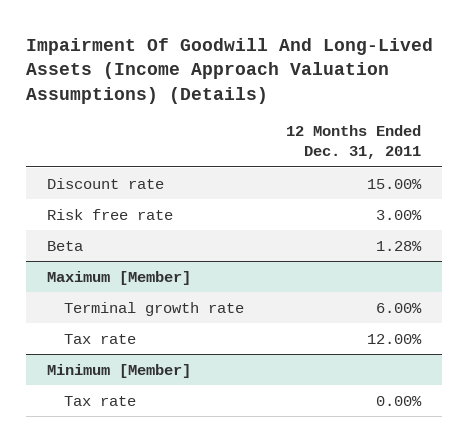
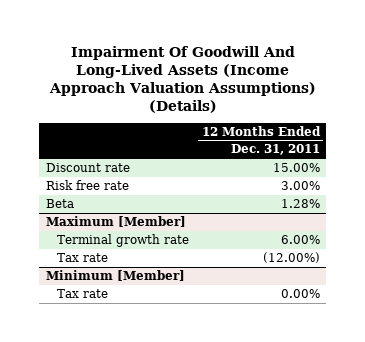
[366,333,422,344] 12.00% -> [262,252,320,264] (12.00%)

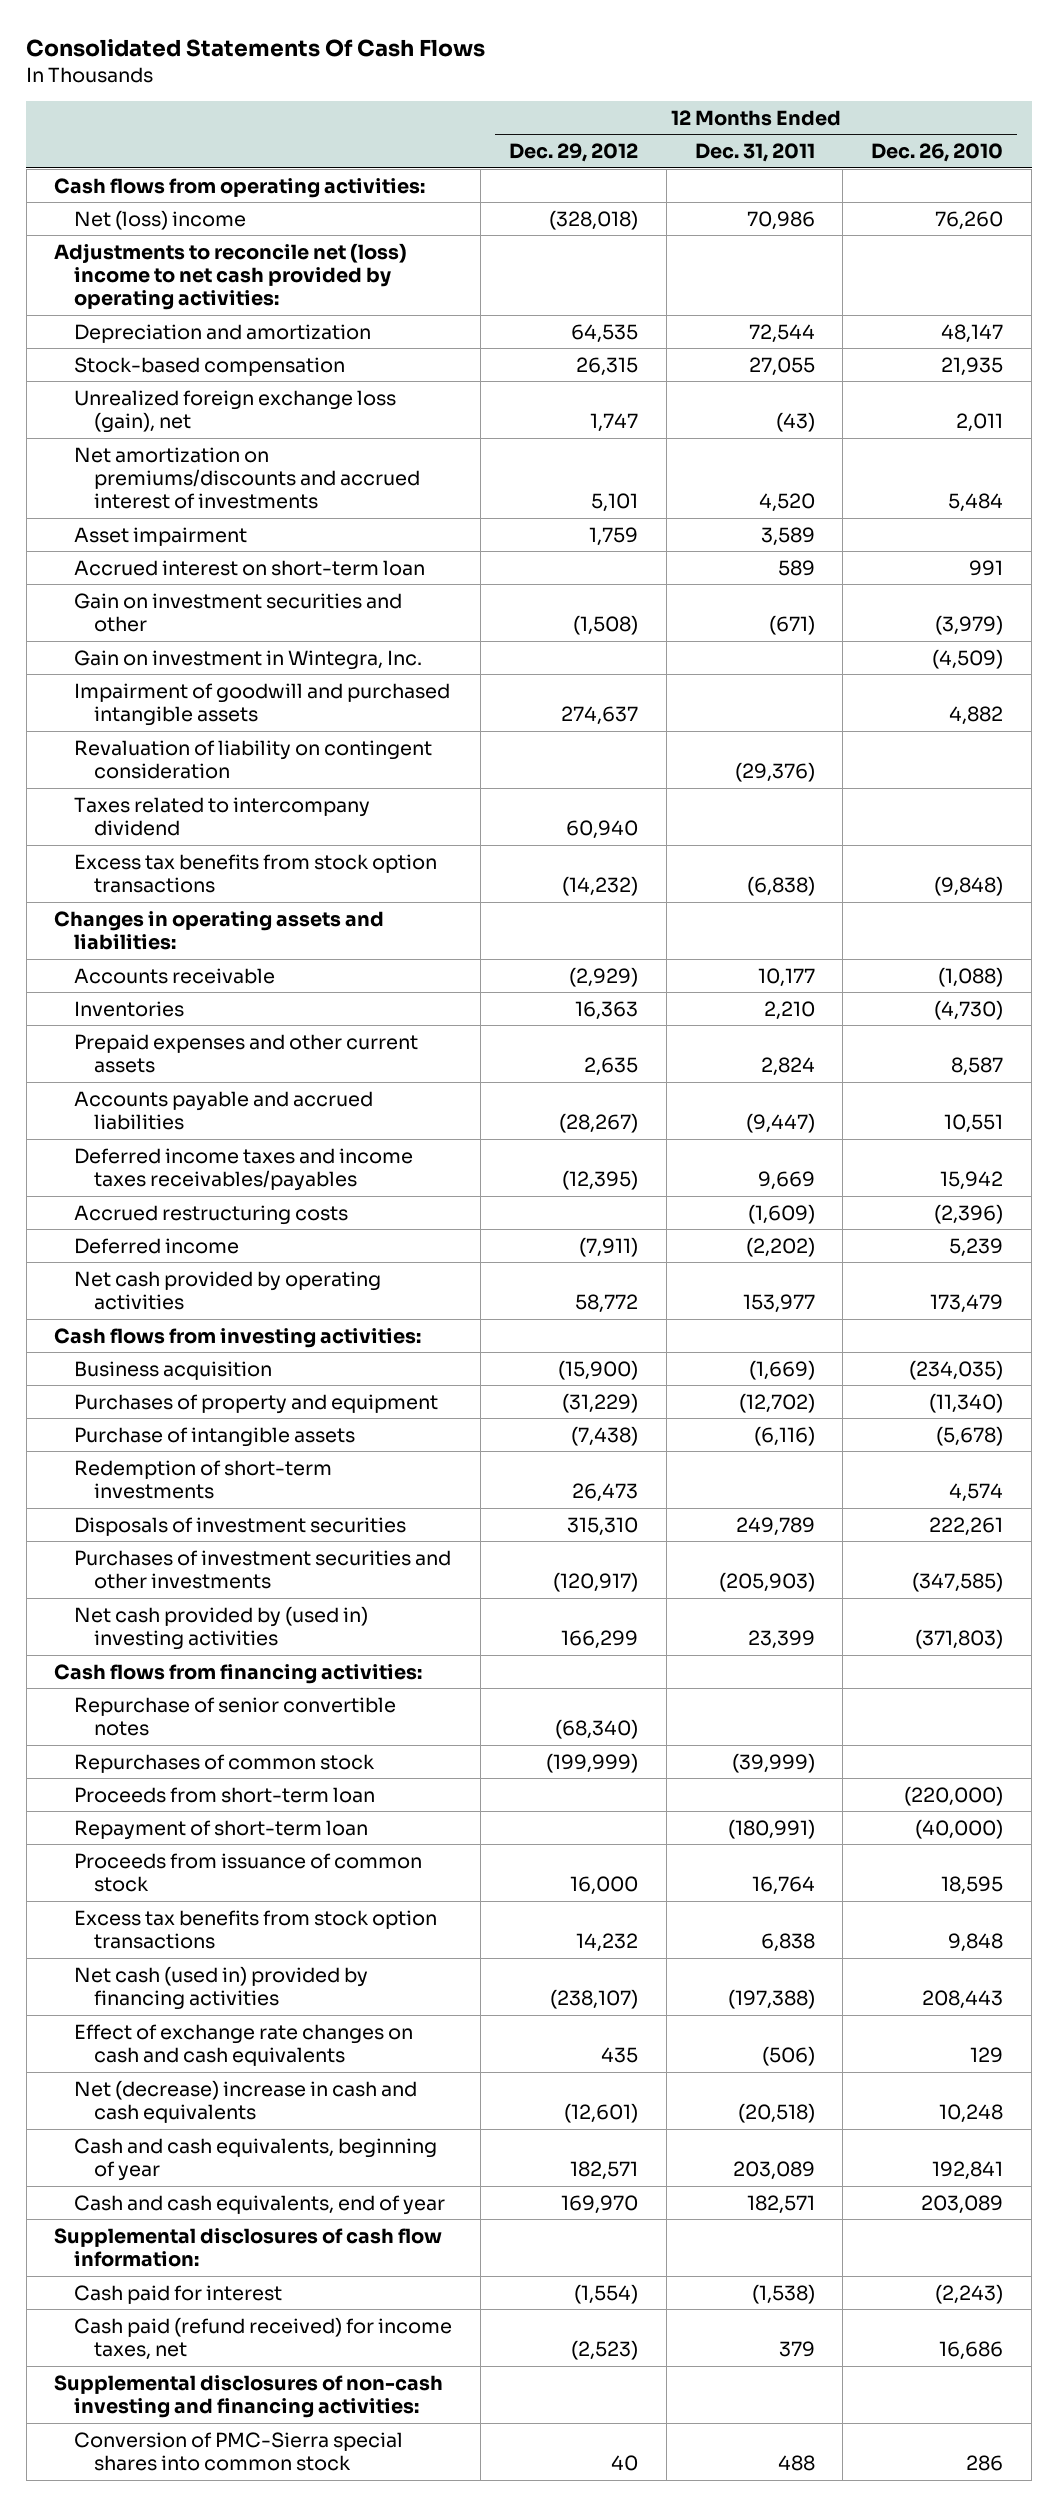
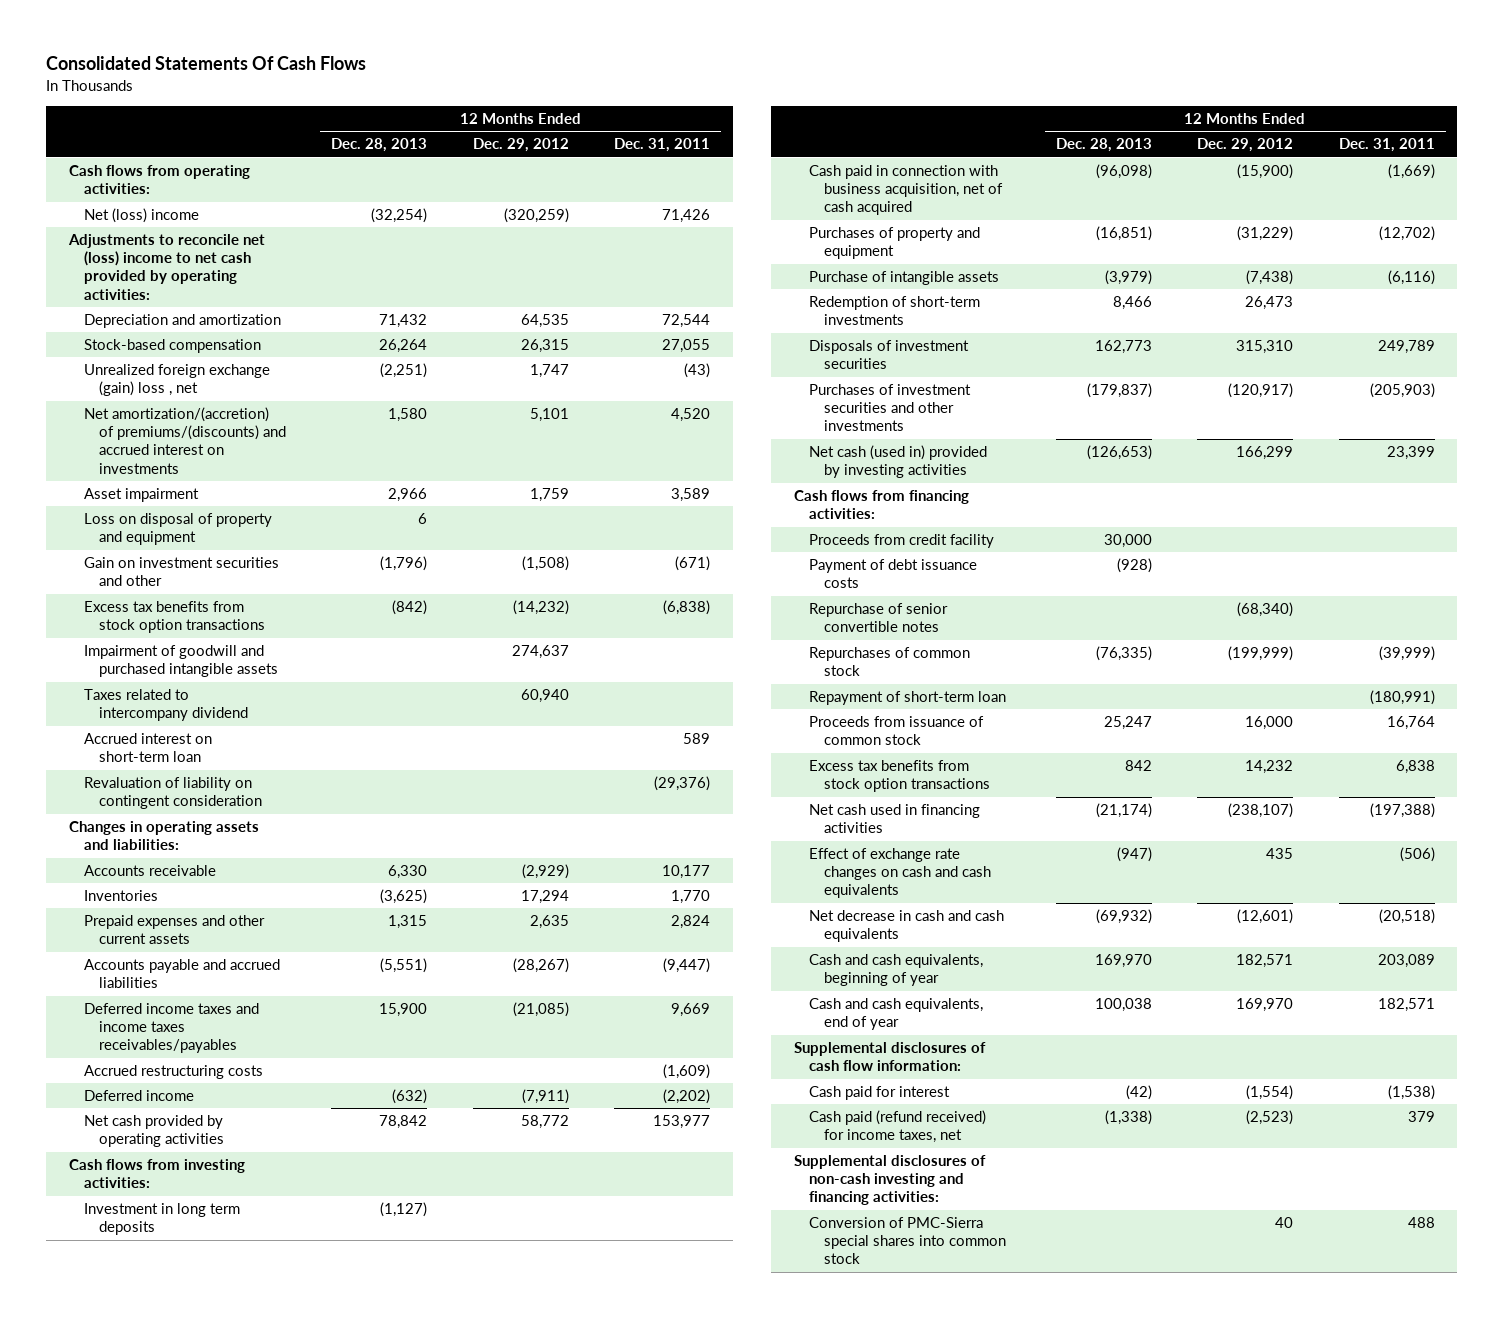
[871,143,1004,163] Dec. 26, 2010 -> none
none -> [331,138,428,153] Dec. 28, 2013
[548,209,638,230] (328,018) -> [503,208,569,224] (320,259)
[746,210,815,230] 70,986 -> [662,209,711,224] 71,426
[74,389,397,434] Unrealized foreign exchange loss (gain), net -> [83,364,270,397] Unrealized foreign exchange (gain) loss , net
[74,446,421,510] Net amortization on premiums/discounts and accrued interest of investments -> [83,407,286,474] Net amortization/(accretion) of premiums/(discounts) and accrued interest on investments
none -> [83,513,272,546] Loss on disposal of property and equipment
[74,649,423,670] Gain on investment in Wintegra, Inc. -> none
[74,853,438,894] Excess tax benefits from stock option transactions -> [83,601,265,634] Excess tax benefits from stock option transactions
[74,559,426,576] Accrued interest on short-term loan -> [83,733,212,763] Accrued interest on short-term loan
[74,739,433,780] Revaluation of liability on contingent consideration -> [83,777,262,810] Revaluation of liability on contingent consideration
[574,1000,638,1020] 16,363 -> [520,890,569,905] 17,294
[763,1000,815,1020] 2,210 -> [671,890,711,905] 1,770
[561,1170,638,1191] (12,395) -> [512,1002,569,1018] (21,085)
none -> [83,1203,240,1236] Investment in long term deposits
[74,1360,273,1380] Business acquisition -> [808,165,1003,216] Cash paid in connection with business acquisition, net of cash acquired
[74,1605,369,1651] Net cash provided by (used in) investing activities -> [808,445,987,479] Net cash (used in) provided by investing activities
none -> [808,534,994,549] Proceeds from credit facility
none -> [808,559,977,589] Payment of debt issuance costs
[74,1786,376,1803] Proceeds from short-term loan -> none
[74,1965,369,2011] Net cash (used in) provided by financing activities -> [808,804,980,834] Net cash used in financing activities
[74,2079,418,2124] Net (decrease) increase in cash and cash equivalents -> [808,910,1004,943] Net decrease in cash and cash equivalents

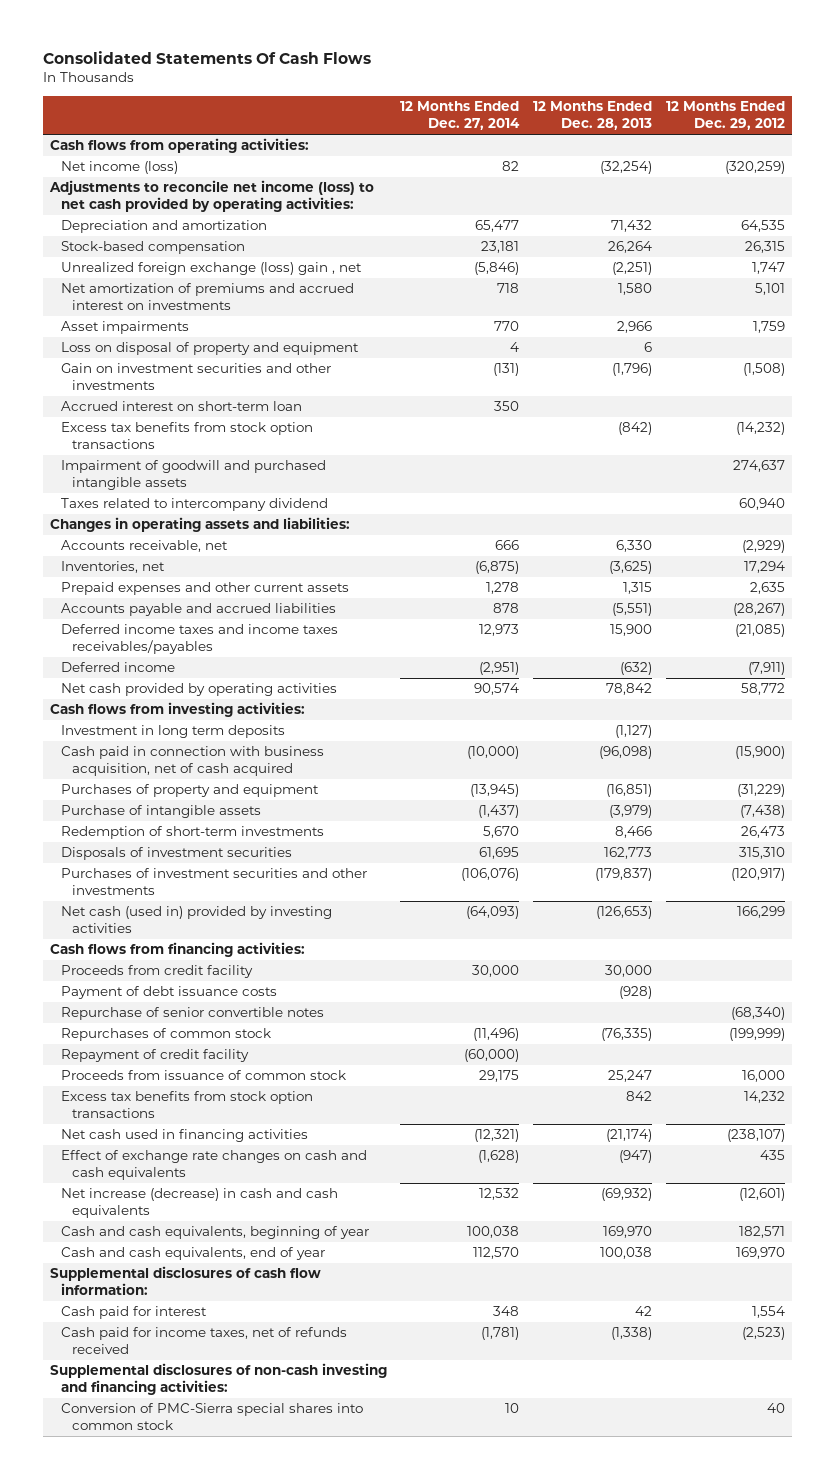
[614,138,711,153] Dec. 31, 2011 -> none
none -> [400,101,521,131] 12 Months Ended Dec. 27, 2014
[83,208,199,224] Net (loss) income -> [61,161,179,175] Net income (loss)
[68,234,266,300] Adjustments to reconcile net (loss) income to net cash provided by operating activities: -> [48,180,374,213] Adjustments to reconcile net income (loss) to net cash provided by operating activities:
[83,364,270,397] Unrealized foreign exchange (gain) loss , net -> [61,262,363,276] Unrealized foreign exchange (loss) gain , net
[83,407,286,474] Net amortization/(accretion) of premiums/(discounts) and accrued interest on investments -> [61,283,355,311] Net amortization of premiums and accrued interest on investments
[83,488,199,503] Asset impairment -> [61,321,190,335] Asset impairments
[83,557,279,587] Gain on investment securities and other -> [61,363,332,391] Gain on investment securities and other investments
[83,733,212,763] Accrued interest on short-term loan -> [61,401,303,412] Accrued interest on short-term loan
[83,777,262,810] Revaluation of liability on contingent consideration -> none
[83,865,216,877] Accounts receivable -> [61,540,229,553] Accounts receivable, net
[83,890,158,902] Inventories -> [61,561,166,574] Inventories, net
[83,1065,263,1080] Accrued restructuring costs -> none
[808,691,1006,706] Repayment of short-term loan -> [61,1049,250,1063] Repayment of credit facility
[808,910,1004,943] Net decrease in cash and cash equivalents -> [61,1188,339,1219] Net increase (decrease) in cash and cash equivalents
[1125,1085,1152,1101] (42) -> [635,1306,653,1317] 42
[1246,1085,1294,1101] (1,554) -> [751,1306,785,1319] 1,554
[808,1110,986,1144] Cash paid (refund received) for income taxes, net -> [61,1327,348,1355] Cash paid for income taxes, net of refunds received

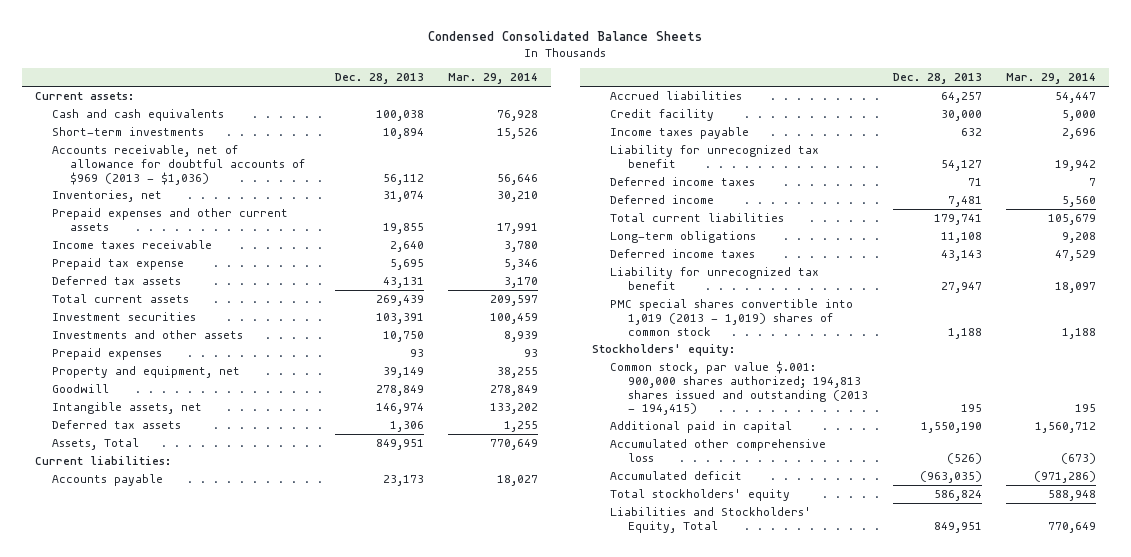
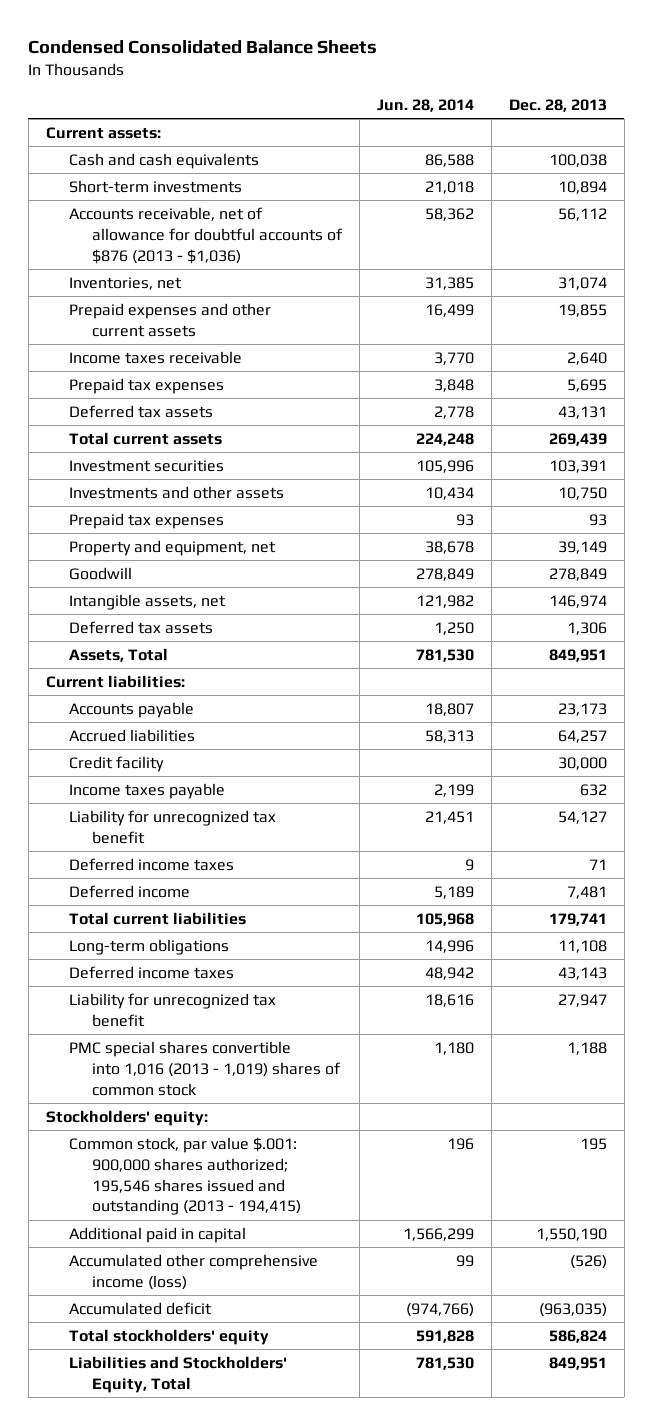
[448,73,539,85] Mar. 29, 2014 -> none
none -> [376,98,474,112] Jun. 28, 2014
[52,145,306,185] Accounts receivable, net of allowance for doubtful accounts of $969 (2013 - $1,036) -> [68,206,344,264] Accounts receivable, net of allowance for doubtful accounts of $876 (2013 - $1,036)
[52,258,185,271] Prepaid tax expense -> [68,377,224,394] Prepaid tax expenses
[52,348,163,361] Prepaid expenses -> [68,512,224,529] Prepaid tax expenses
[610,299,854,336] PMC special shares convertible into 1,019 (2013 - 1,019) shares of common stock -> [68,1040,342,1096] PMC special shares convertible into 1,016 (2013 - 1,019) shares of common stock
[610,361,869,416] Common stock, par value $.001: 900,000 shares authorized; 194,813 shares issued and outstanding (2013 - 194,415) -> [68,1136,302,1216] Common stock, par value $.001: 900,000 shares authorized; 195,546 shares issued and outstanding (2013 - 194,415)
[610,439,827,462] Accumulated other comprehensive loss -> [68,1253,318,1290] Accumulated other comprehensive income (loss)

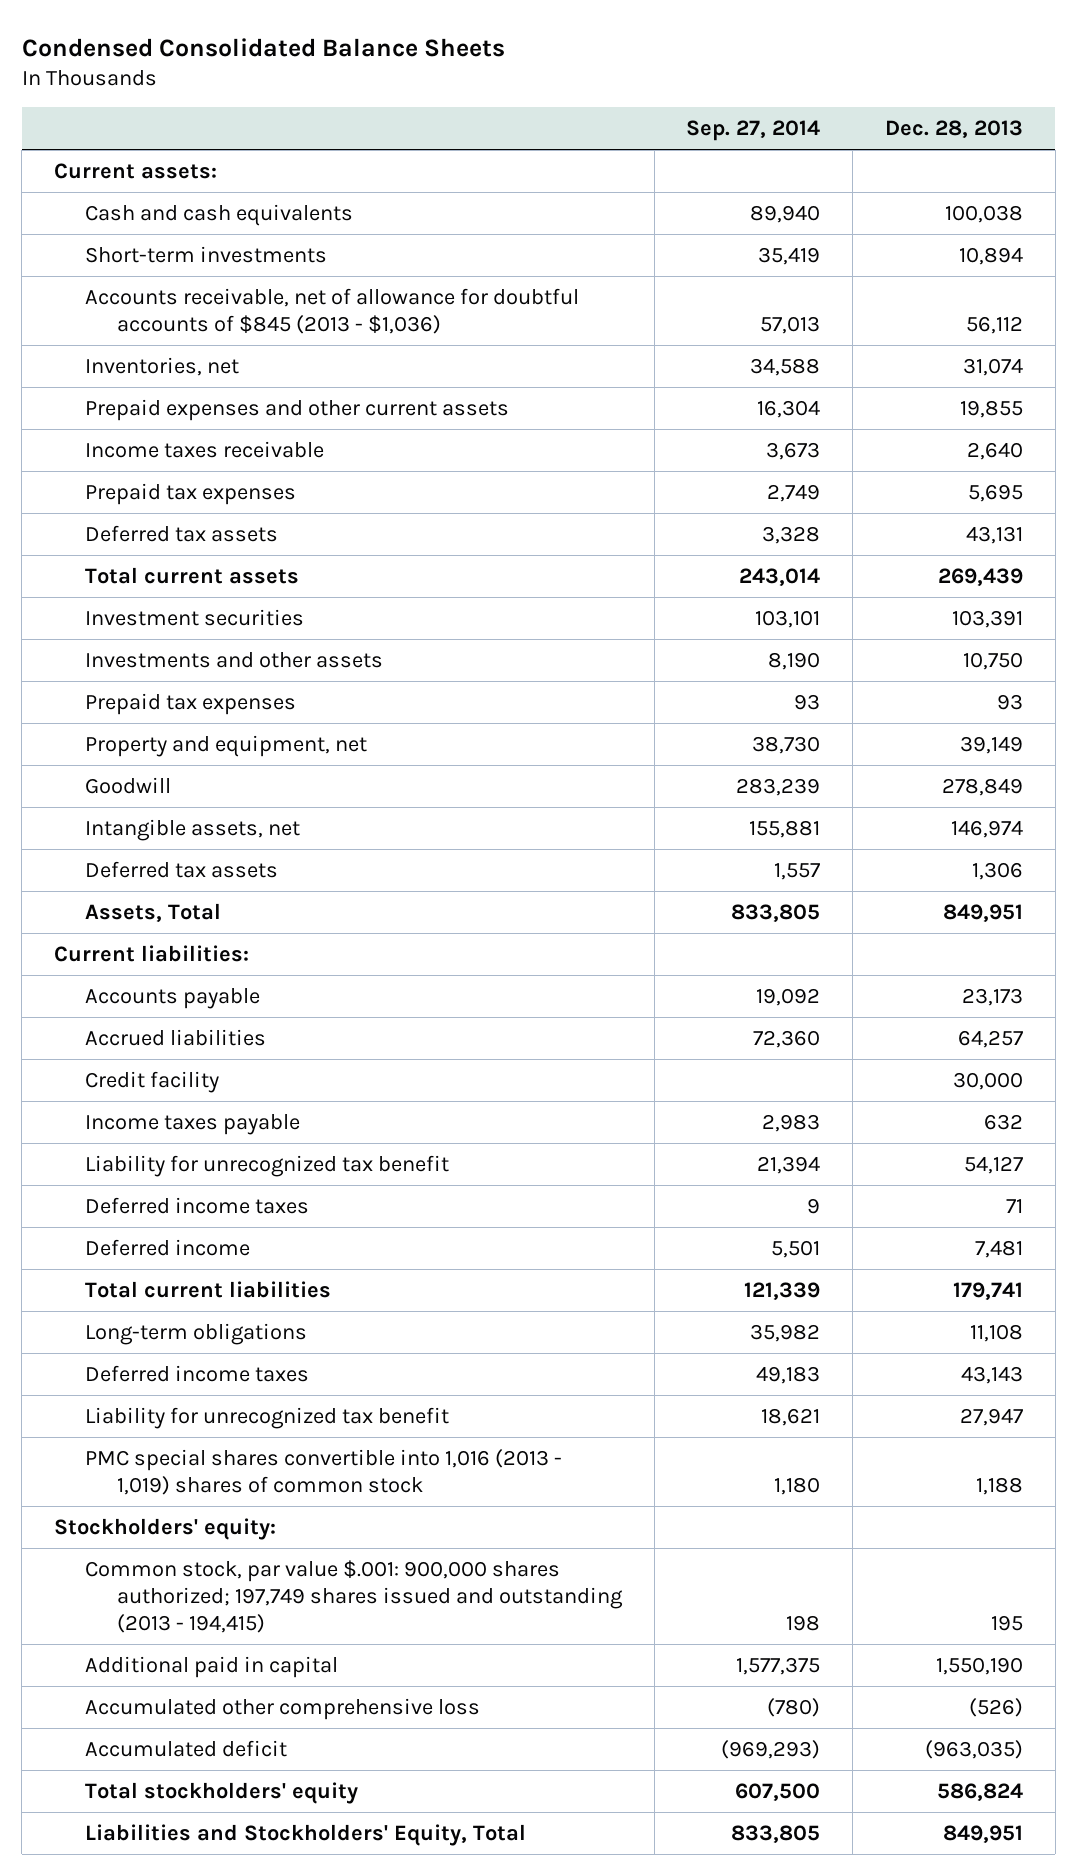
[376,98,474,112] Jun. 28, 2014 -> none
none -> [686,120,821,142] Sep. 27, 2014
[68,206,344,264] Accounts receivable, net of allowance for doubtful accounts of $876 (2013 - $1,036) -> [85,287,580,335] Accounts receivable, net of allowance for doubtful accounts of $845 (2013 - $1,036)
[68,1136,302,1216] Common stock, par value $.001: 900,000 shares authorized; 195,546 shares issued and outstanding (2013 - 194,415) -> [85,1559,623,1634] Common stock, par value $.001: 900,000 shares authorized; 197,749 shares issued and outstanding (2013 - 194,415)
[68,1253,318,1290] Accumulated other comprehensive income (loss) -> [85,1697,481,1720] Accumulated other comprehensive loss

